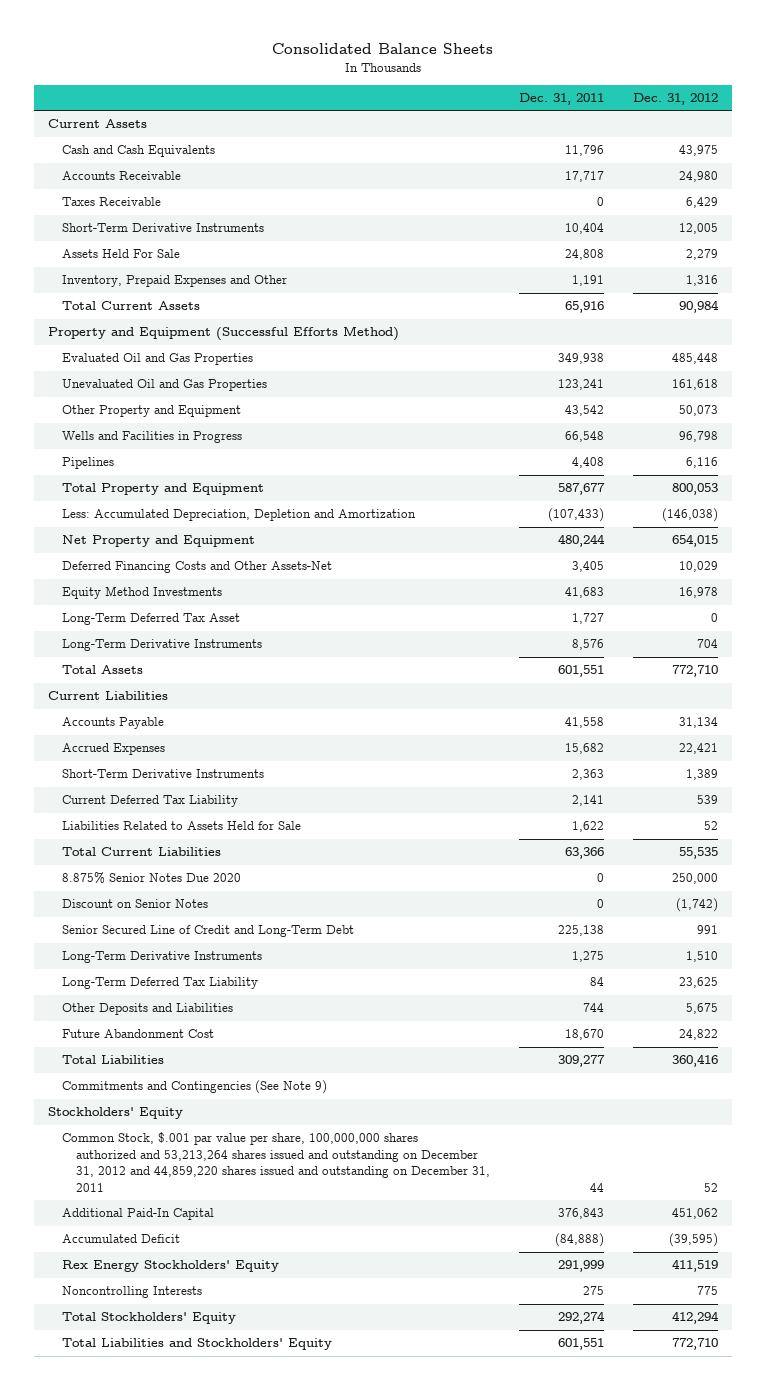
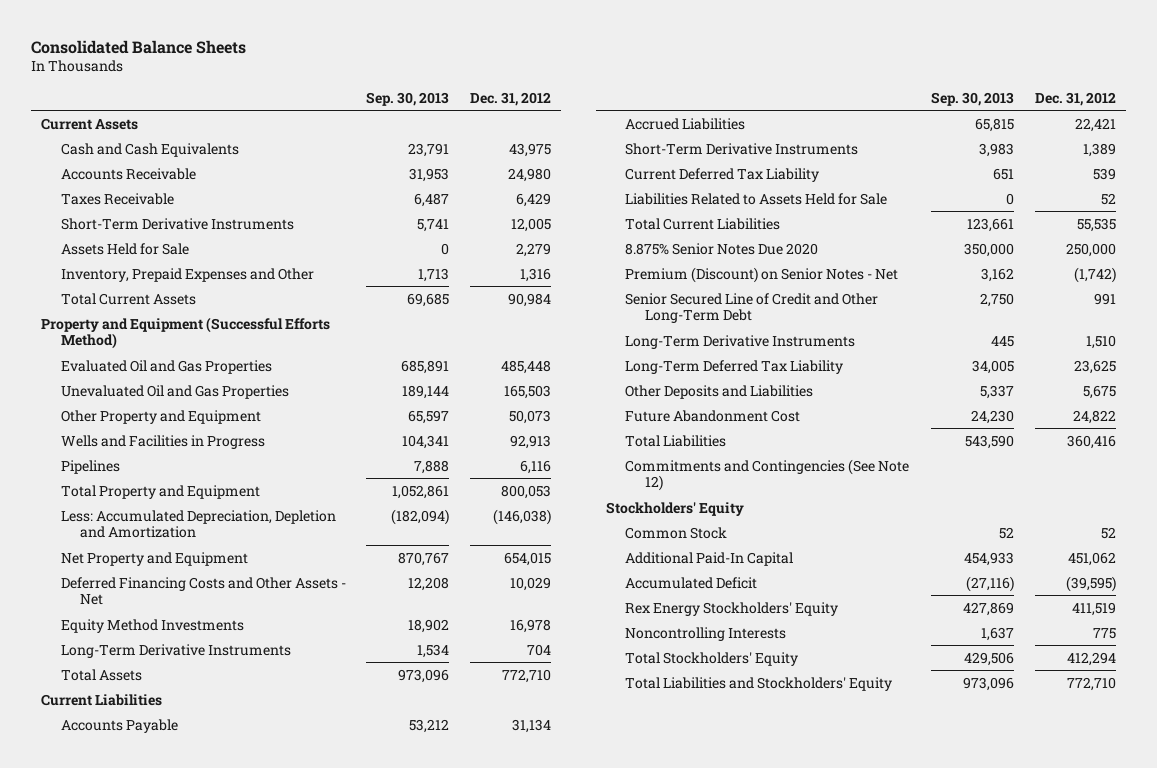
[518,92,604,105] Dec. 31, 2011 -> none
none -> [366,91,450,106] Sep. 30, 2013
[62,249,181,259] Assets Held For Sale -> [60,242,189,255] Assets Held for Sale
[671,379,718,391] 161,618 -> [503,384,551,399] 165,503
[678,431,718,443] 96,798 -> [509,434,551,449] 92,913
[62,561,333,574] Deferred Financing Costs and Other Assets-Net -> [60,576,346,606] Deferred Financing Costs and Other Assets - Net
[62,613,241,626] Long-Term Deferred Tax Asset -> none
[62,743,166,756] Accrued Expenses -> [625,117,746,130] Accrued Liabilities
[62,899,209,909] Discount on Senior Notes -> [625,266,899,283] Premium (Discount) on Senior Notes - Net
[62,925,355,938] Senior Secured Line of Credit and Long-Term Debt -> [625,292,879,324] Senior Secured Line of Credit and Other Long-Term Debt
[62,1080,328,1095] Commitments and Contingencies (See Note 9) -> [625,458,910,492] Commitments and Contingencies (See Note 12)
[62,1132,490,1193] Common Stock, $.001 par value per share, 100,000,000 shares authorized and 53,213,264 shares issued and outstanding on December 31, 2012 and 44,859,220 shares issued and outstanding on December 31, 2011 -> [625,526,728,539] Common Stock

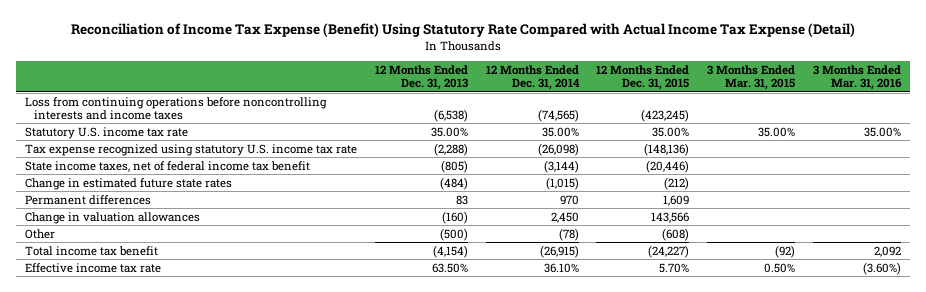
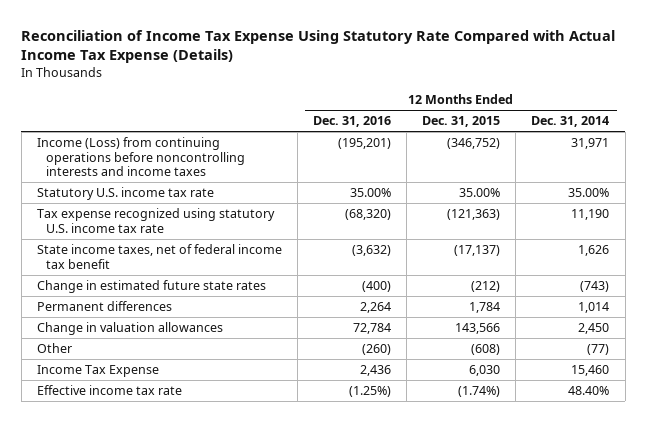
[70,23,855,38] Reconciliation of Income Tax Expense (Benefit) Using Statutory Rate Compared with Actual Income Tax Expense (Detail) -> [21,29,616,64] Reconciliation of Income Tax Expense Using Statutory Rate Compared with Actual Income Tax Expense (Details)
[374,64,468,91] 12 Months Ended Dec. 31, 2013 -> none
[707,64,796,91] 3 Months Ended Mar. 31, 2015 -> none
[812,64,902,91] 3 Months Ended Mar. 31, 2016 -> none
none -> [312,116,391,128] Dec. 31, 2016
[24,96,327,121] Loss from continuing operations before noncontrolling interests and income taxes -> [36,136,245,177] Income (Loss) from continuing operations before noncontrolling interests and income taxes
[537,109,579,123] (74,565) -> [571,137,610,149] 31,971
[641,109,690,123] (423,245) -> [447,137,501,149] (346,752)
[537,142,579,156] (26,098) -> [571,208,610,220] 11,190
[644,142,690,156] (148,136) -> [447,208,501,220] (121,363)
[543,159,579,173] (3,144) -> [578,244,610,256] 1,626
[646,159,690,173] (20,446) -> [454,244,501,256] (17,137)
[545,176,579,190] (1,015) -> [580,280,610,292] (743)
[559,194,579,205] 970 -> [578,301,610,313] 1,014
[663,194,690,206] 1,609 -> [469,301,501,313] 1,784
[558,227,579,241] (78) -> [587,343,610,355] (77)
[24,245,158,256] Total income tax benefit -> [36,364,159,377] Income Tax Expense
[539,244,579,258] (26,915) -> [571,364,610,376] 15,460
[648,244,690,258] (24,227) -> [469,364,501,376] 6,030
[543,262,579,273] 36.10% -> [568,385,610,395] 48.40%
[659,262,690,273] 5.70% -> [458,385,501,397] (1.74%)

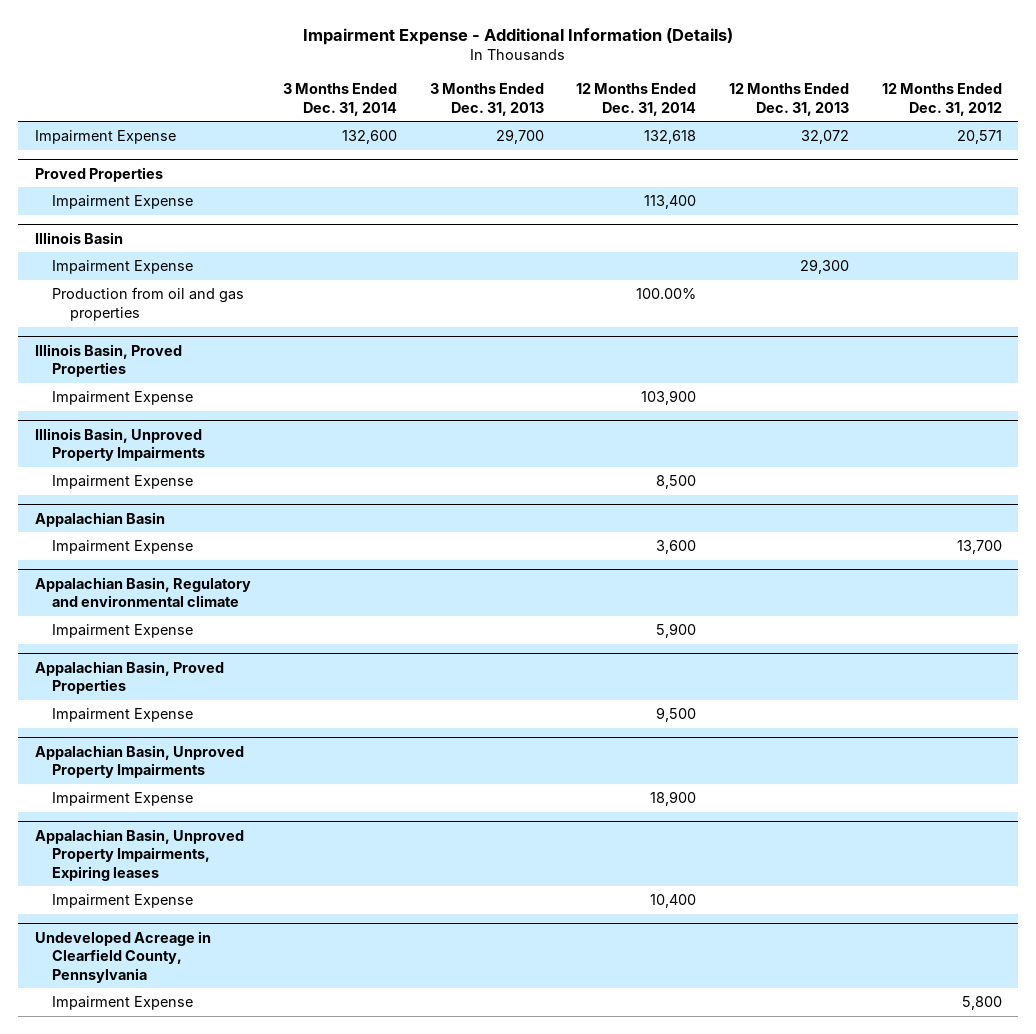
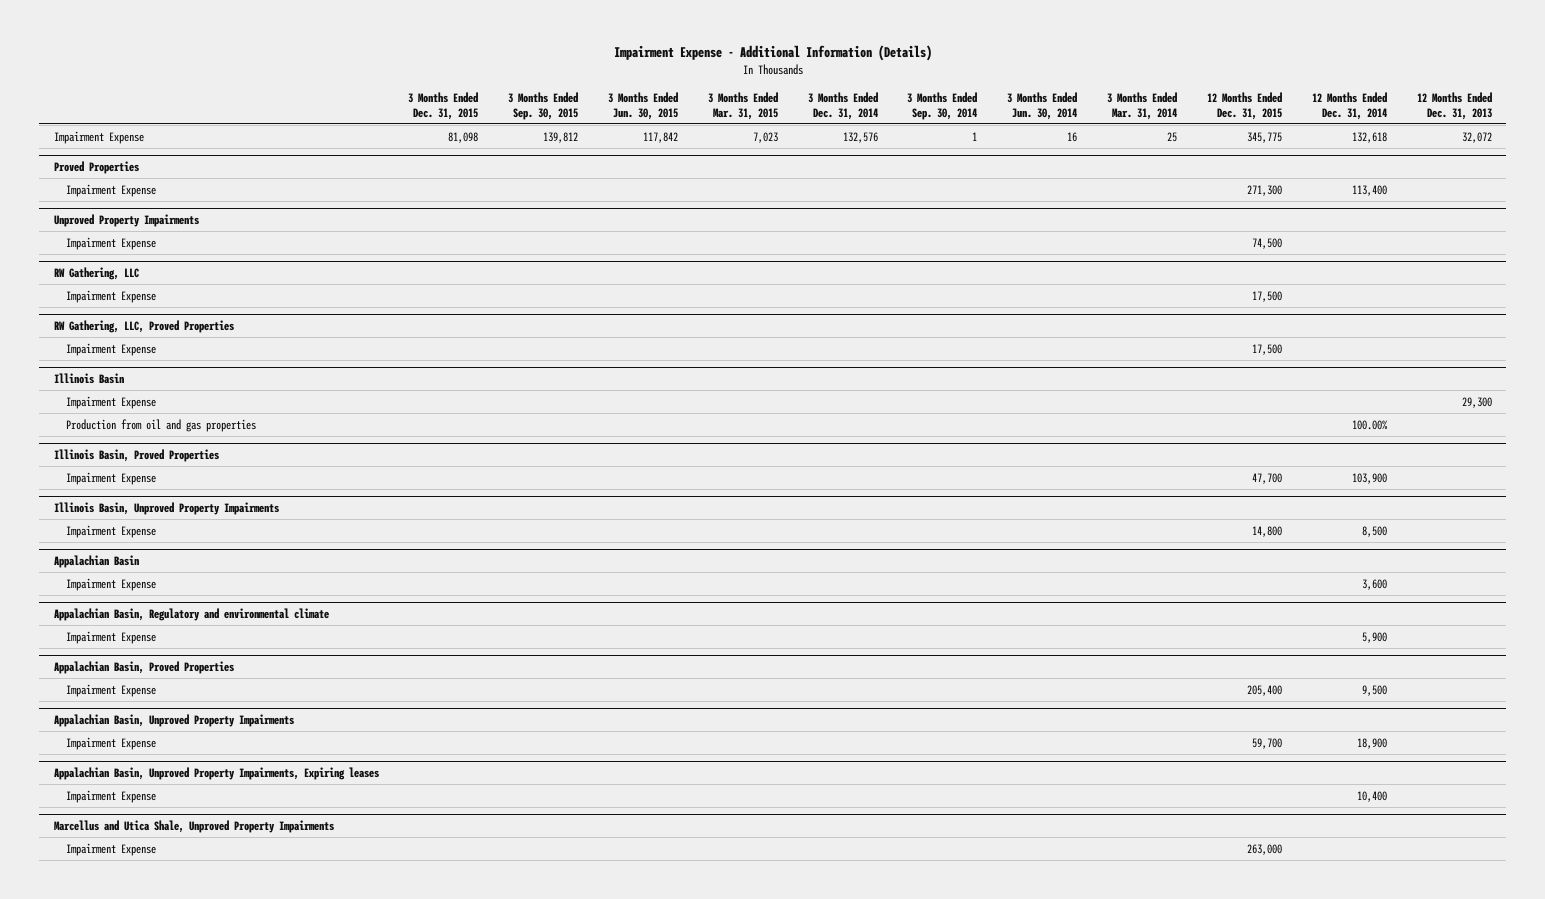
[429,83,544,116] 3 Months Ended Dec. 31, 2013 -> none
[881,83,1002,116] 12 Months Ended Dec. 31, 2012 -> none
none -> [408,91,479,120] 3 Months Ended Dec. 31, 2015
none -> [508,91,579,120] 3 Months Ended Sep. 30, 2015
none -> [607,91,678,120] 3 Months Ended Jun. 30, 2015
none -> [707,91,778,120] 3 Months Ended Mar. 31, 2015
none -> [907,91,978,120] 3 Months Ended Sep. 30, 2014
none -> [1007,91,1078,120] 3 Months Ended Jun. 30, 2014
none -> [1107,91,1178,120] 3 Months Ended Mar. 31, 2014
none -> [1206,91,1282,120] 12 Months Ended Dec. 31, 2015
[342,130,398,145] 132,600 -> [842,131,878,143] 132,576
none -> [53,214,199,228] Unproved Property Impairments
none -> [65,236,156,250] Impairment Expense
none -> [53,267,139,281] RW Gathering, LLC
none -> [65,289,156,303] Impairment Expense
none -> [53,320,234,334] RW Gathering, LLC, Proved Properties
none -> [65,342,156,356] Impairment Expense
[34,930,211,983] Undeveloped Acreage in Clearfield County, Pennsylvania -> none
none -> [53,820,334,834] Marcellus and Utica Shale, Unproved Property Impairments

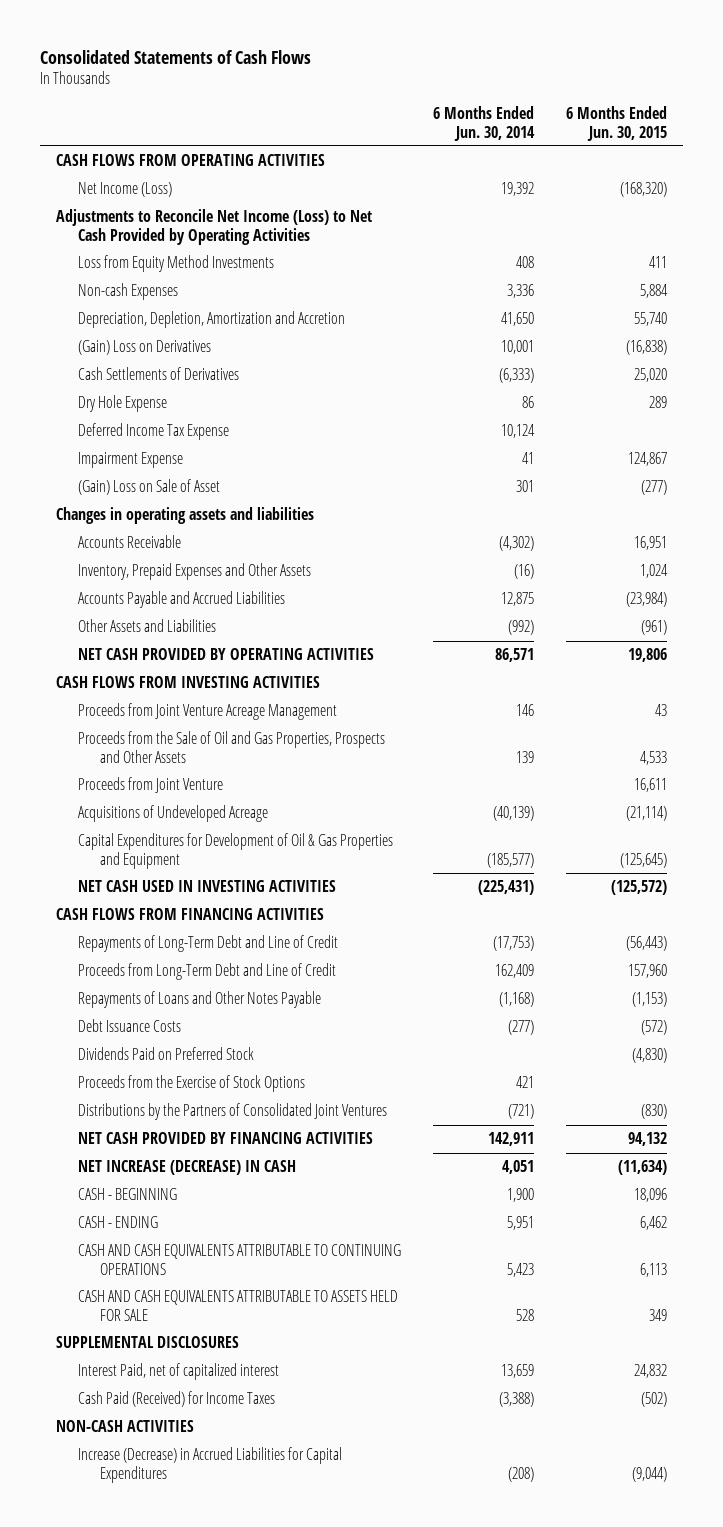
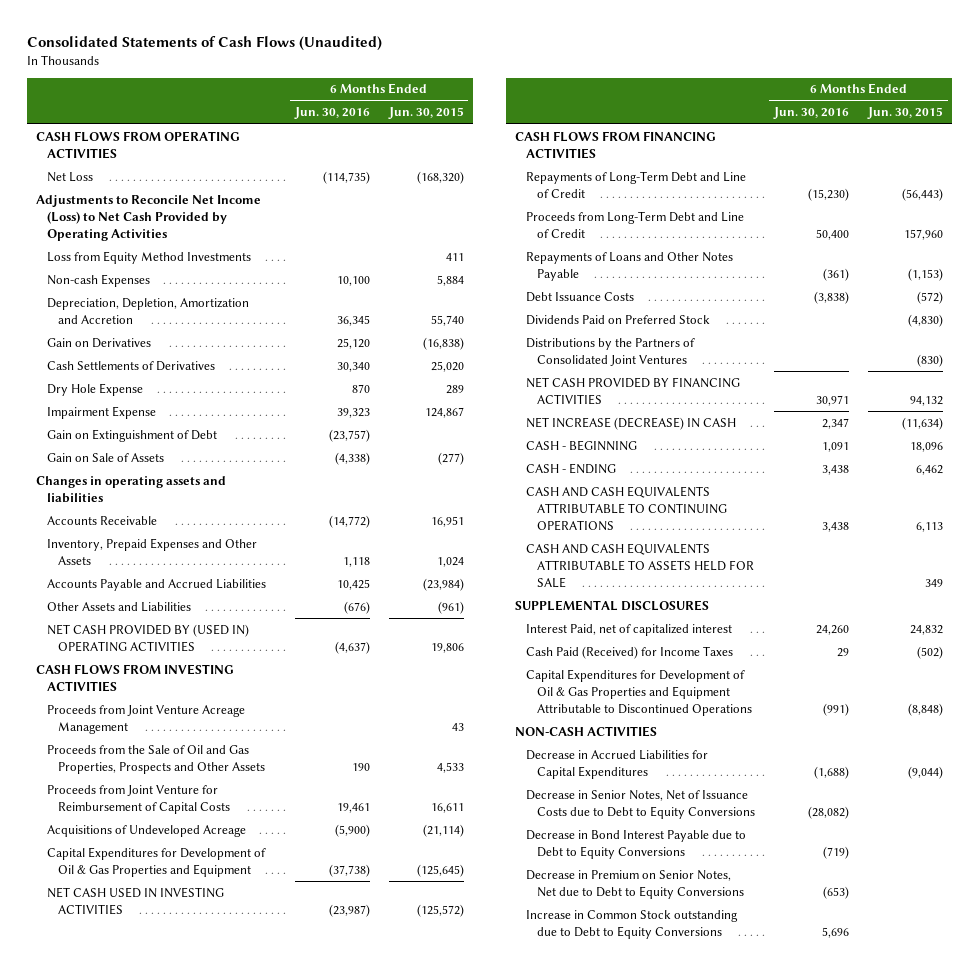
[39,49,311,64] Consolidated Statements of Cash Flows -> [26,35,382,51] Consolidated Statements of Cash Flows (Unaudited)
[433,105,536,141] 6 Months Ended Jun. 30, 2014 -> none
none -> [293,107,370,120] Jun. 30, 2016
[78,182,173,198] Net Income (Loss) -> [47,171,94,182] Net Loss
[78,340,212,356] (Gain) Loss on Derivatives -> [47,337,152,348] Gain on Derivatives
[78,423,230,441] Deferred Income Tax Expense -> none
none -> [47,428,218,442] Gain on Extinguishment of Debt
[78,479,221,496] (Gain) Loss on Sale of Asset -> [47,452,165,462] Gain on Sale of Assets
[78,648,375,661] NET CASH PROVIDED BY OPERATING ACTIVITIES -> [47,623,250,652] NET CASH PROVIDED BY (USED IN) OPERATING ACTIVITIES
[78,777,224,794] Proceeds from Joint Venture -> [47,784,231,814] Proceeds from Joint Venture for Reimbursement of Capital Costs
[78,1075,306,1093] Proceeds from the Exercise of Stock Options -> none
none -> [526,668,753,716] Capital Expenditures for Development of Oil & Gas Properties and Equipment Attributable to Discontinued Operations
[78,1447,343,1483] Increase (Decrease) in Accrued Liabilities for Capital Expenditures -> [526,749,709,779] Decrease in Accrued Liabilities for Capital Expenditures
none -> [526,789,756,819] Decrease in Senior Notes, Net of Issuance Costs due to Debt to Equity Conversions
none -> [526,829,747,859] Decrease in Bond Interest Payable due to Debt to Equity Conversions
none -> [526,869,745,899] Decrease in Premium on Senior Notes, Net due to Debt to Equity Conversions
none -> [526,909,739,939] Increase in Common Stock outstanding due to Debt to Equity Conversions

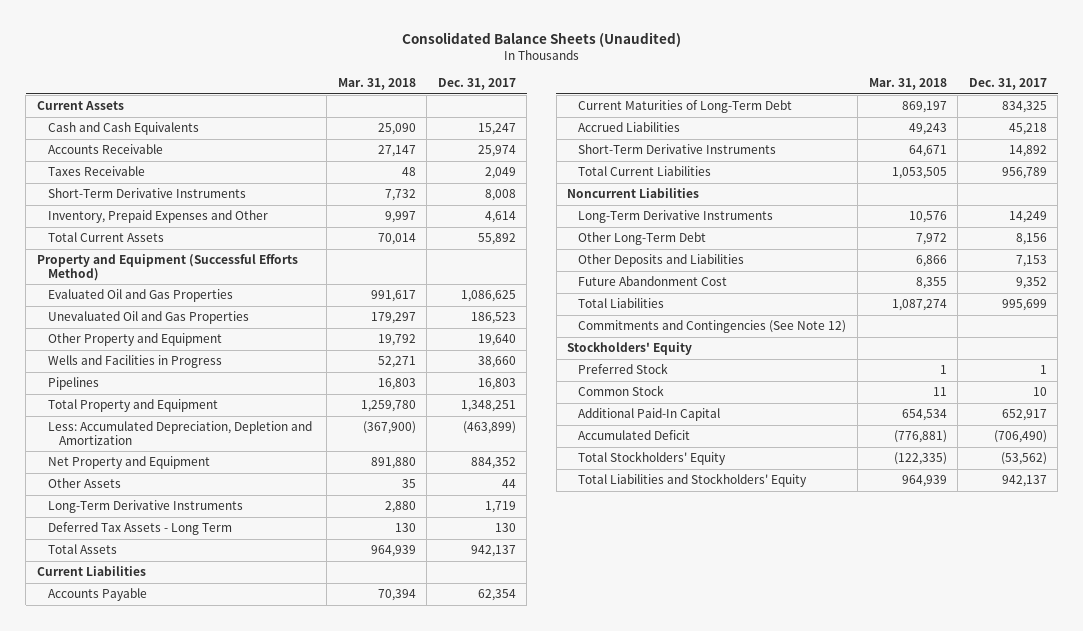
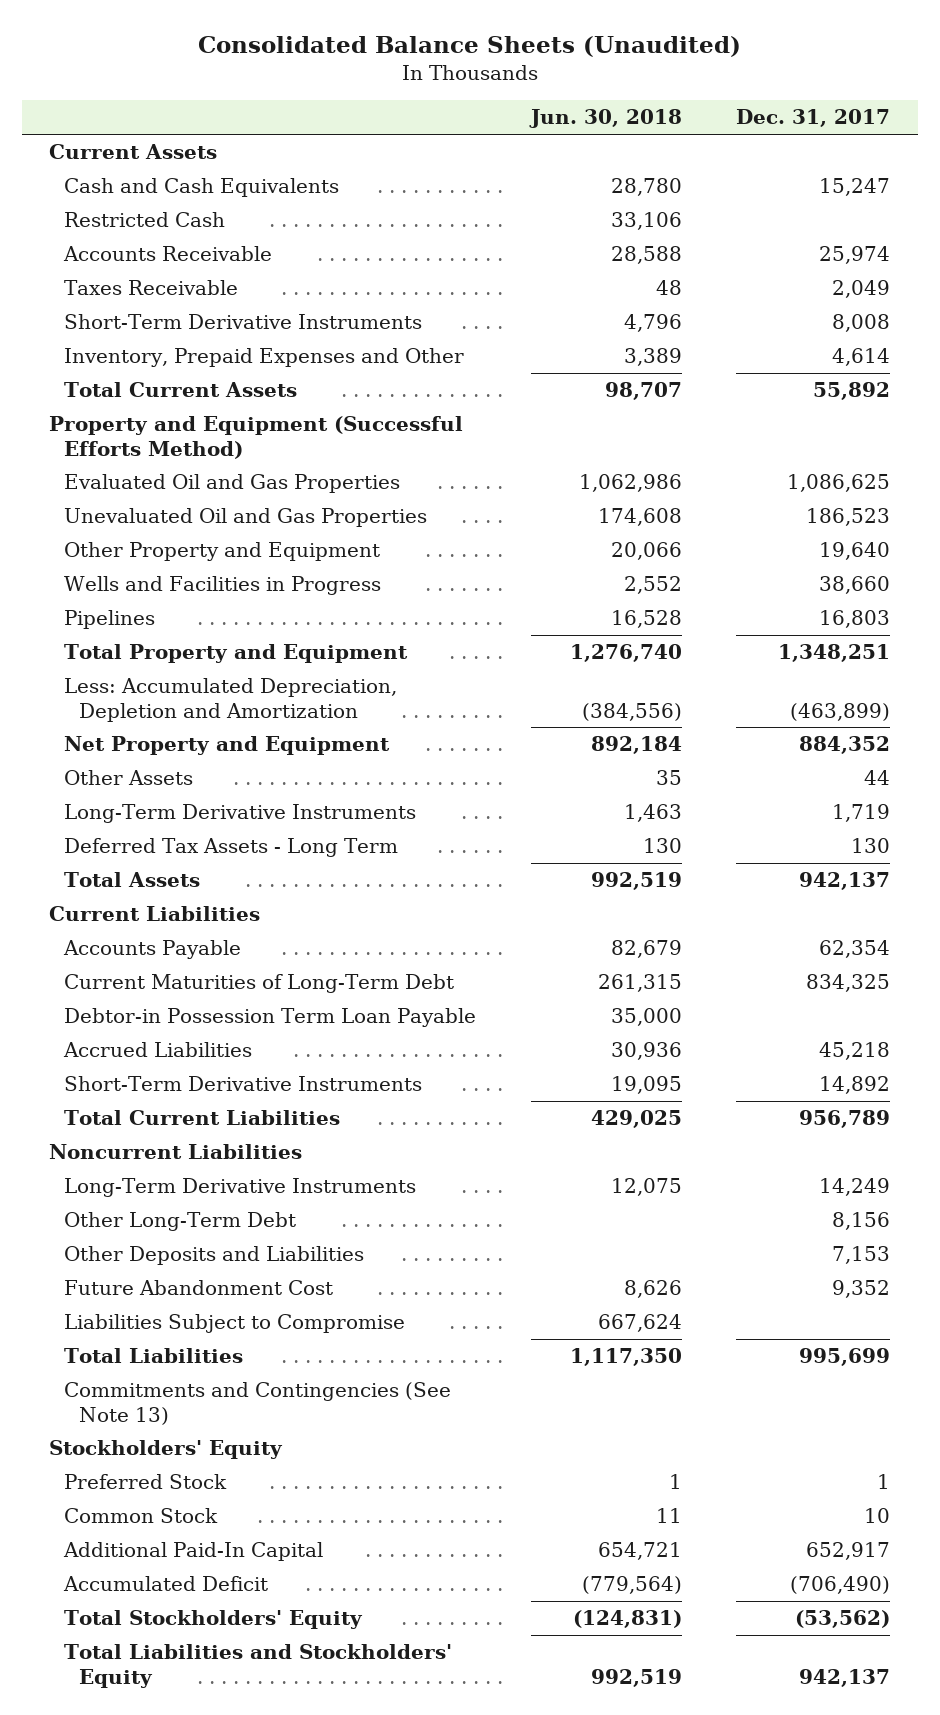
[337,77,416,90] Mar. 31, 2018 -> none
none -> [528,109,682,129] Jun. 30, 2018
none -> [64,212,226,228] Restricted Cash
none -> [64,1008,477,1028] Debtor-in Possession Term Loan Payable
none -> [64,1314,406,1334] Liabilities Subject to Compromise
[578,320,847,334] Commitments and Contingencies (See Note 12) -> [64,1382,452,1425] Commitments and Contingencies (See Note 13)

